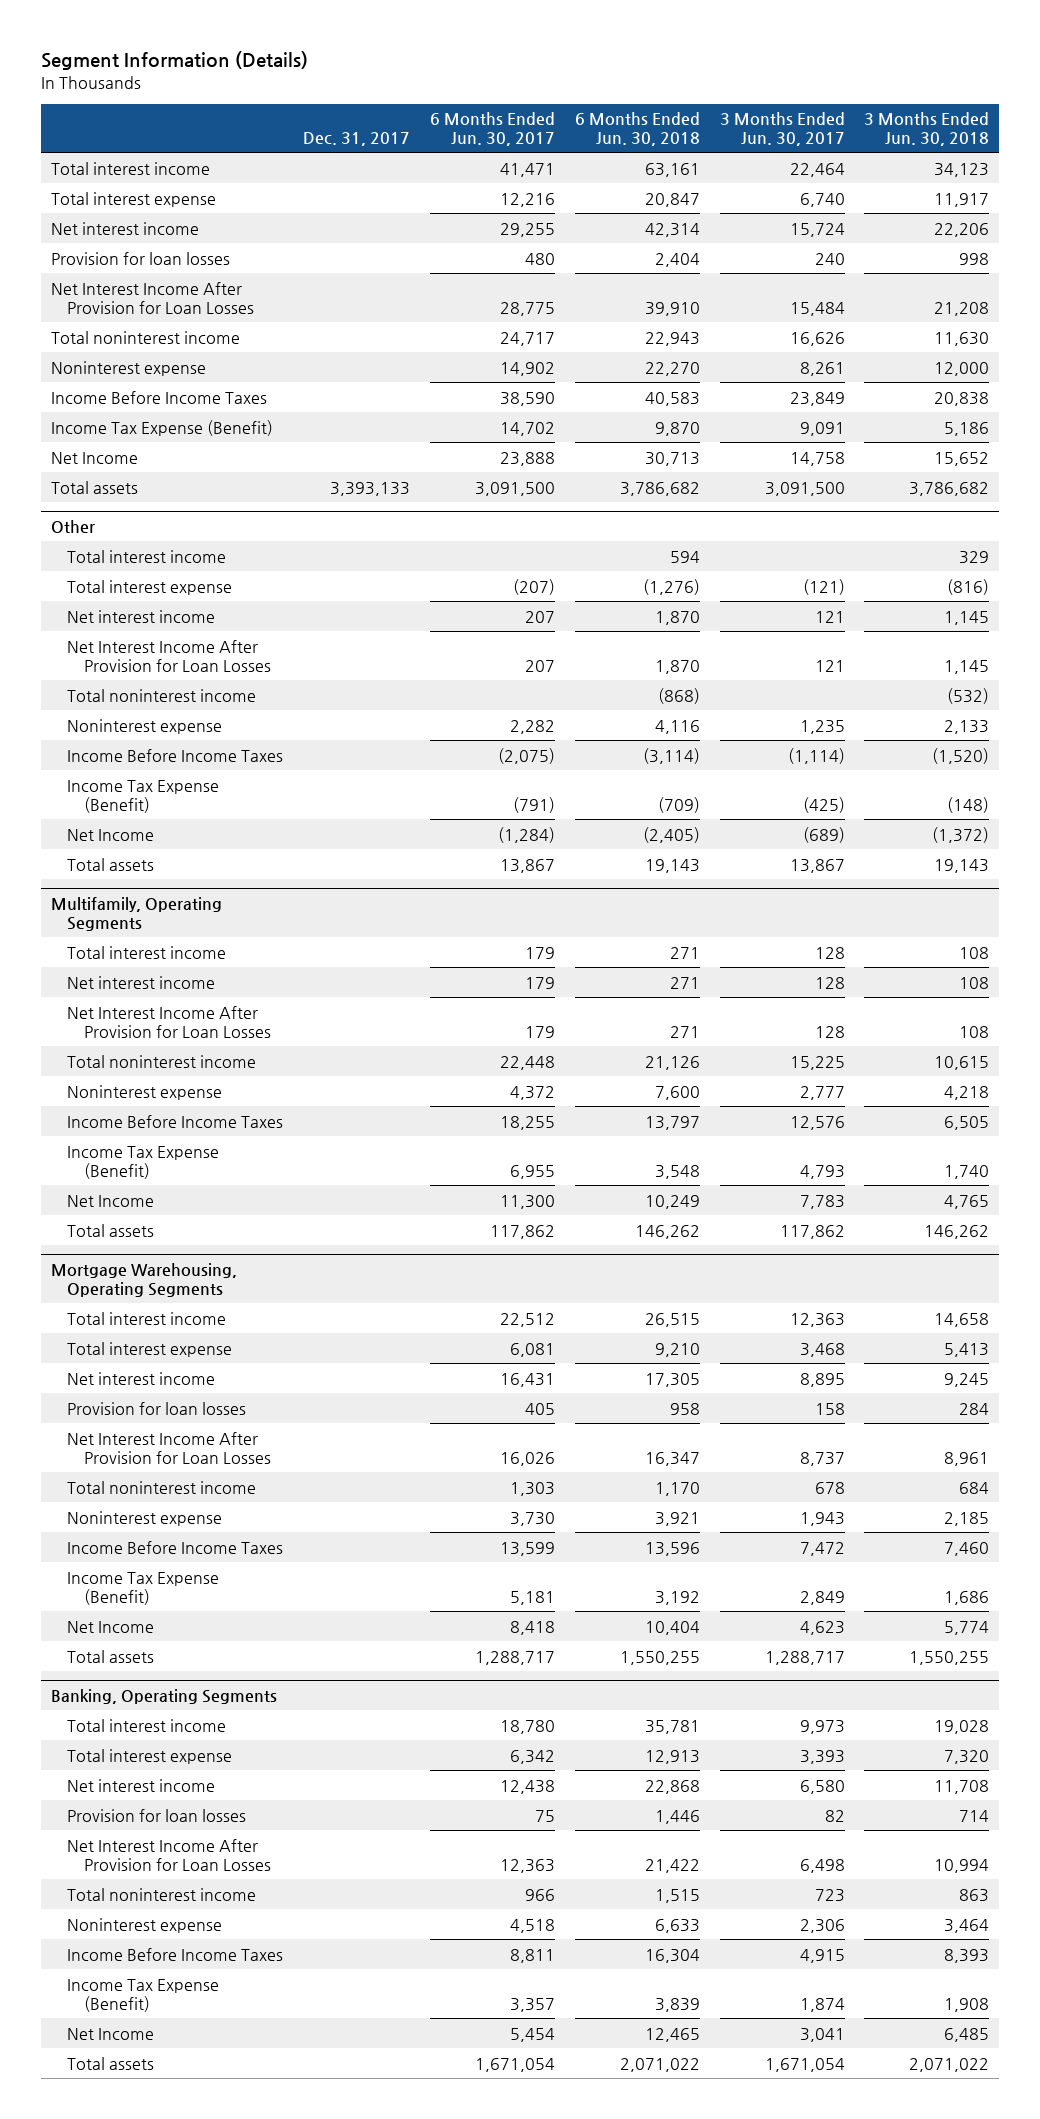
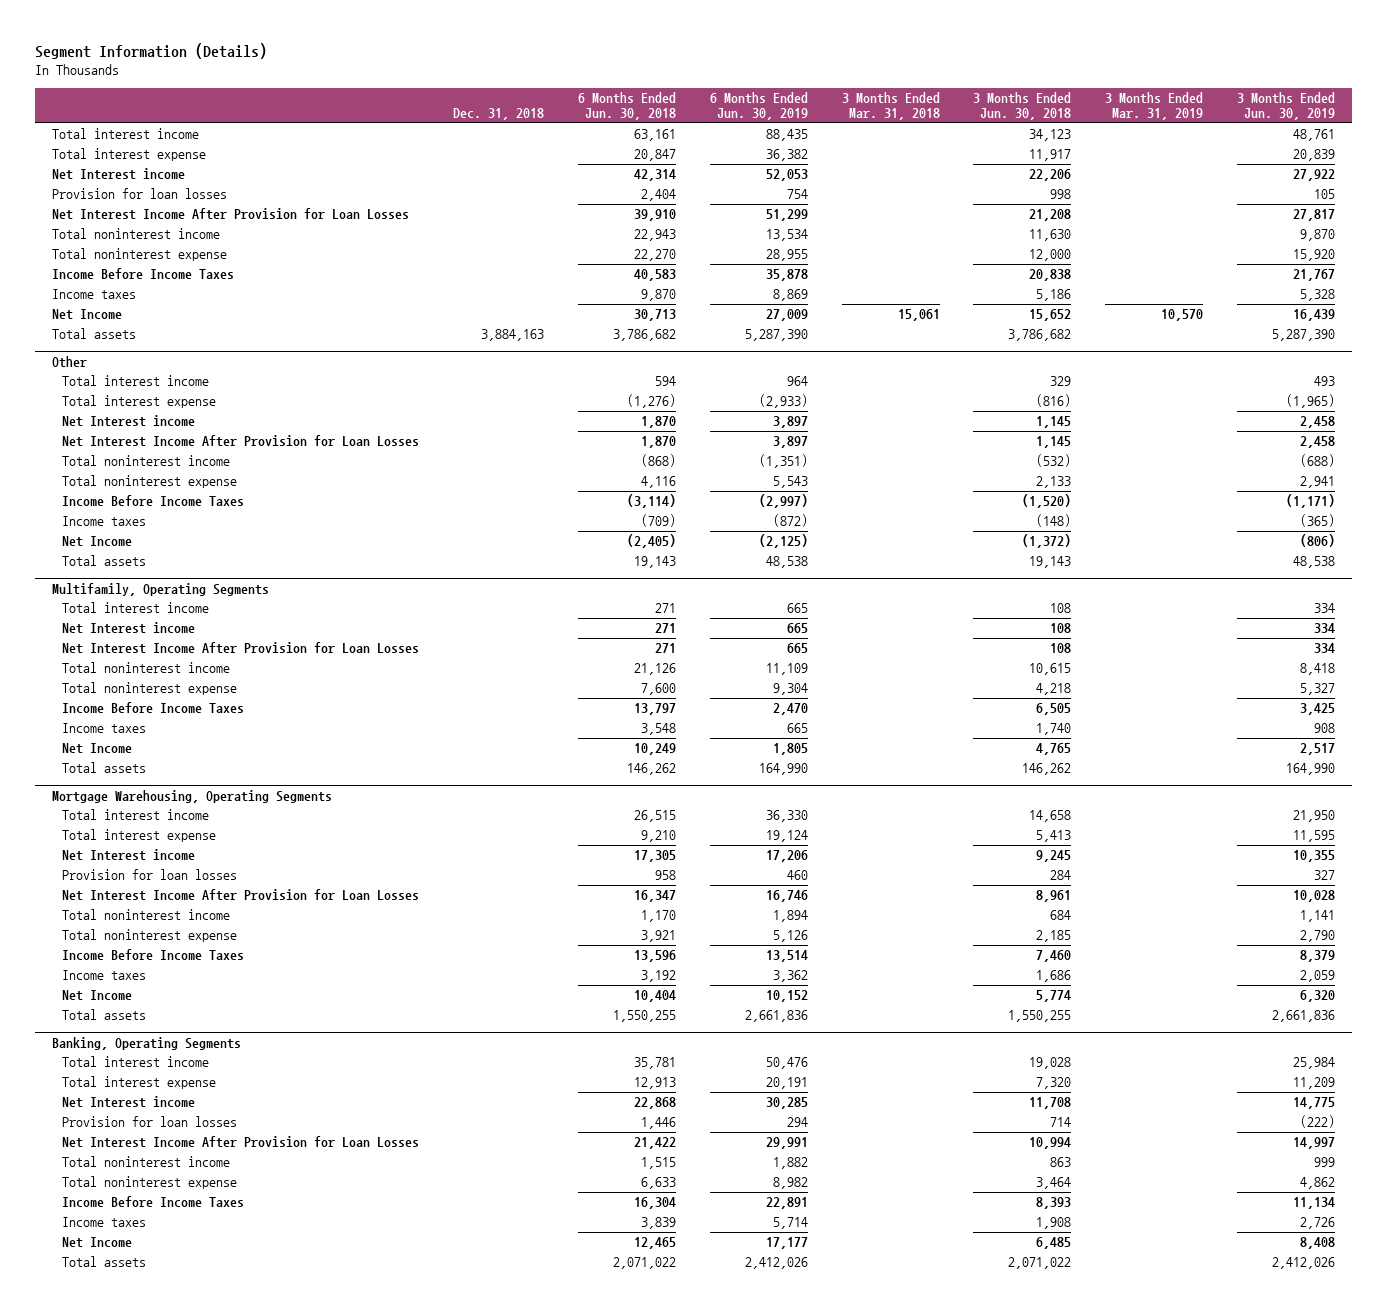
[303,132,411,147] Dec. 31, 2017 -> none
[429,112,555,147] 6 Months Ended Jun. 30, 2017 -> none
[719,112,845,147] 3 Months Ended Jun. 30, 2017 -> none
none -> [453,108,545,121] Dec. 31, 2018
none -> [709,91,808,121] 6 Months Ended Jun. 30, 2019
none -> [841,91,940,121] 3 Months Ended Mar. 31, 2018
none -> [1105,91,1204,121] 3 Months Ended Mar. 31, 2019
none -> [1236,91,1335,121] 3 Months Ended Jun. 30, 2019
[50,221,199,235] Net interest income -> [52,168,186,181] Net Interest income
[50,360,206,376] Noninterest expense -> [52,248,228,262] Total noninterest expense
[50,419,273,436] Income Tax Expense (Benefit) -> [52,289,137,300] Income taxes
[67,609,216,623] Net interest income -> [62,415,196,428] Net Interest income
[67,718,223,734] Noninterest expense -> [62,475,238,489] Total noninterest expense
[67,779,220,813] Income Tax Expense (Benefit) -> [62,516,147,527] Income taxes
[67,975,216,989] Net interest income -> [62,622,196,635] Net Interest income
[67,1084,223,1100] Noninterest expense -> [62,682,238,696] Total noninterest expense
[67,1145,220,1179] Income Tax Expense (Benefit) -> [62,723,147,734] Income taxes
[67,1371,216,1385] Net interest income -> [62,849,196,862] Net Interest income
[67,1510,223,1526] Noninterest expense -> [62,929,238,943] Total noninterest expense
[67,1571,220,1605] Income Tax Expense (Benefit) -> [62,970,147,981] Income taxes
[67,1778,216,1792] Net interest income -> [62,1096,196,1109] Net Interest income
[67,1917,223,1933] Noninterest expense -> [62,1176,238,1190] Total noninterest expense
[67,1978,220,2012] Income Tax Expense (Benefit) -> [62,1217,147,1228] Income taxes

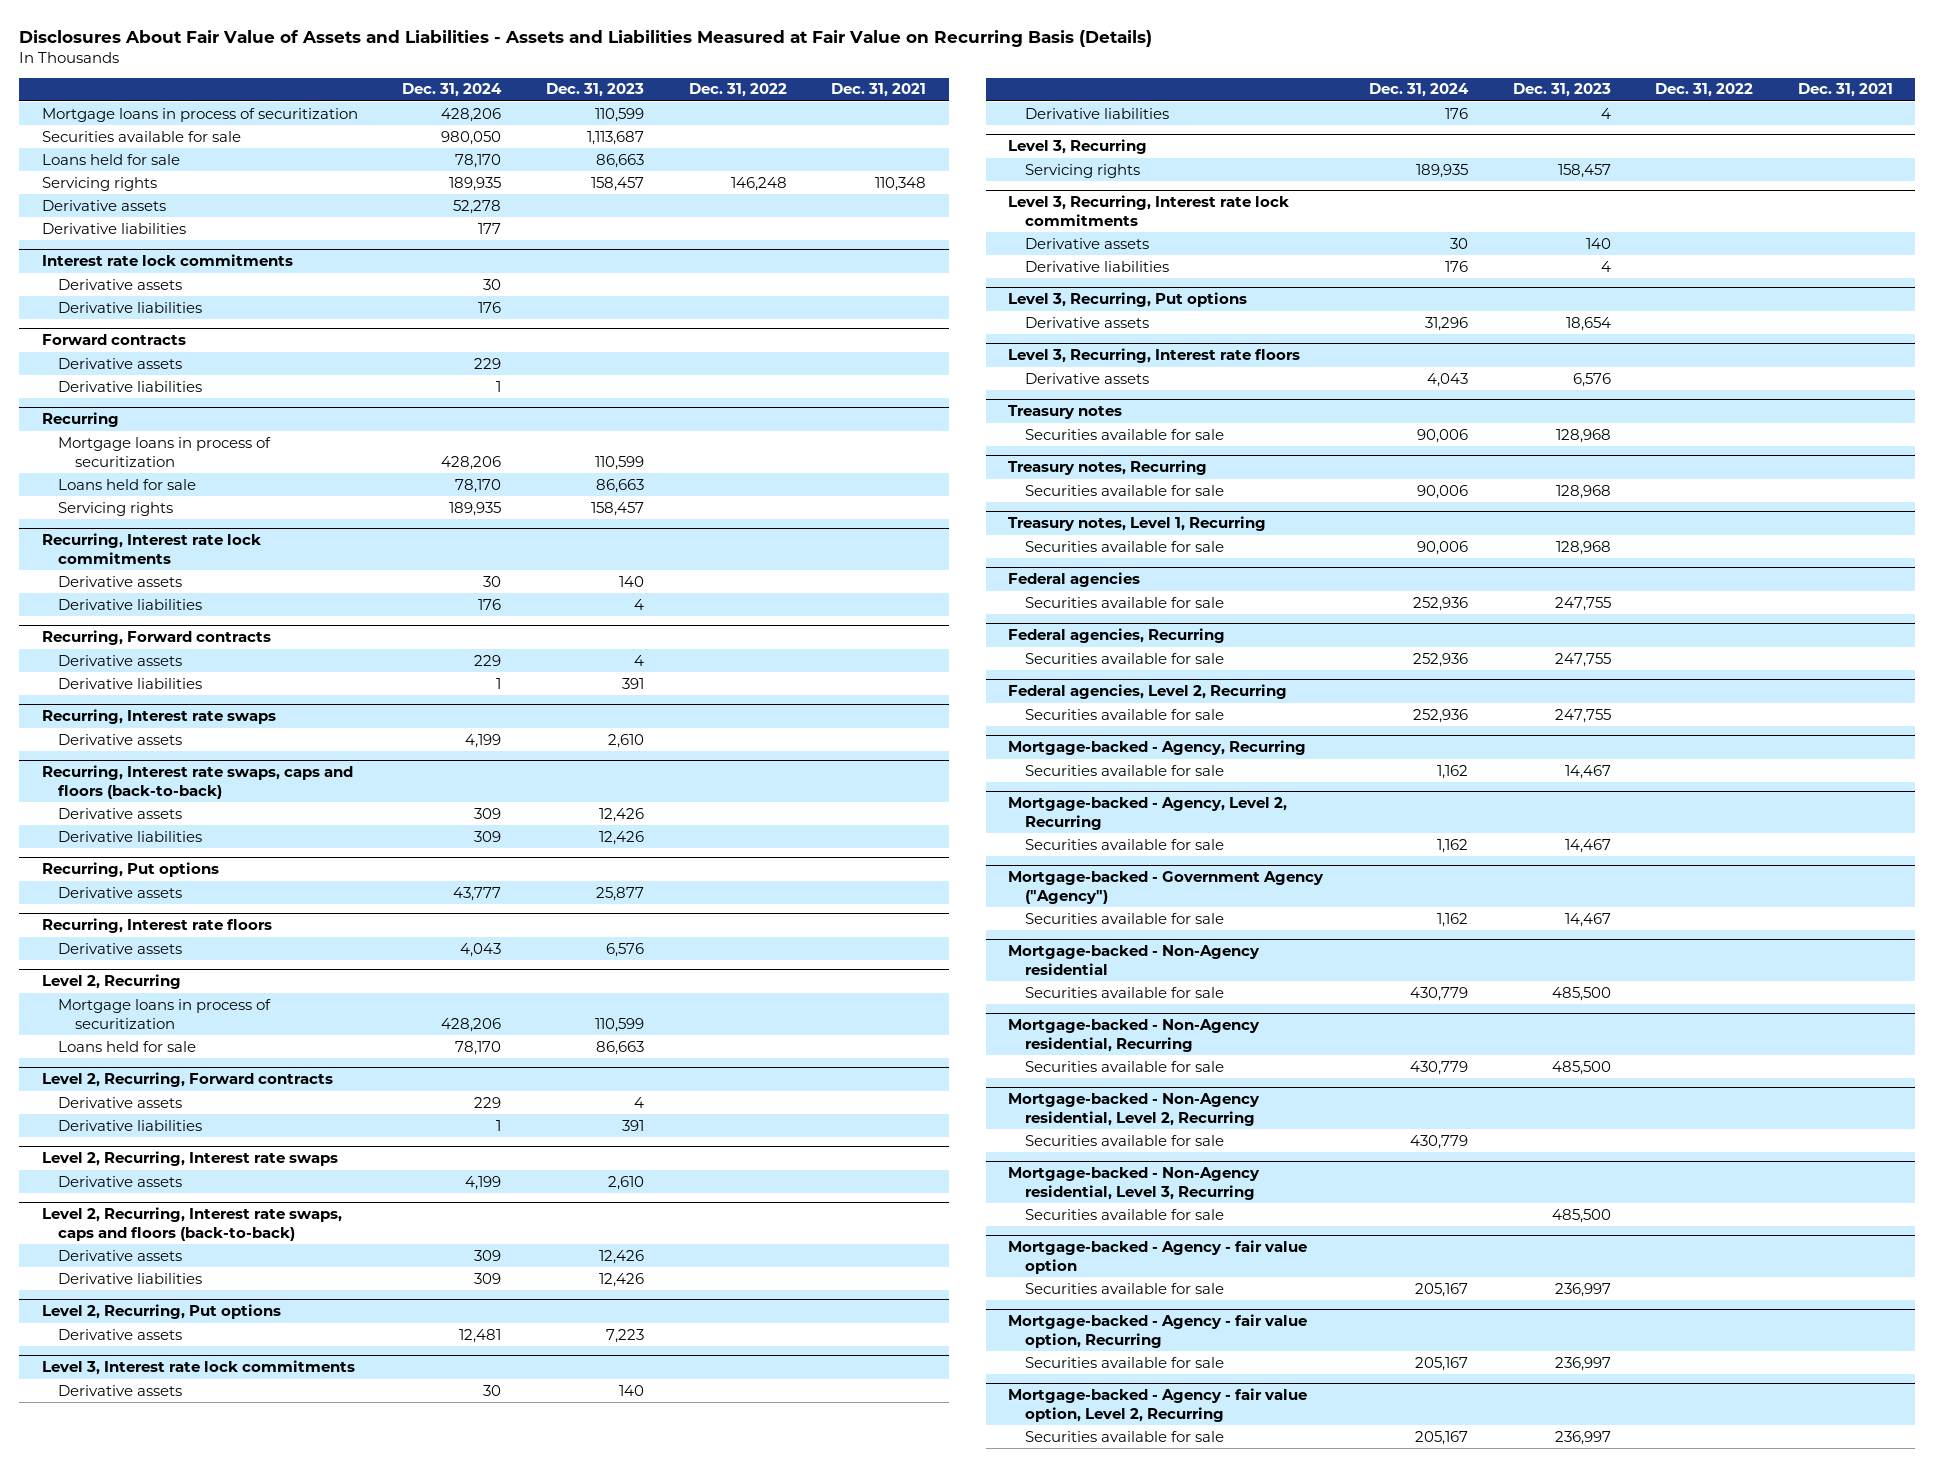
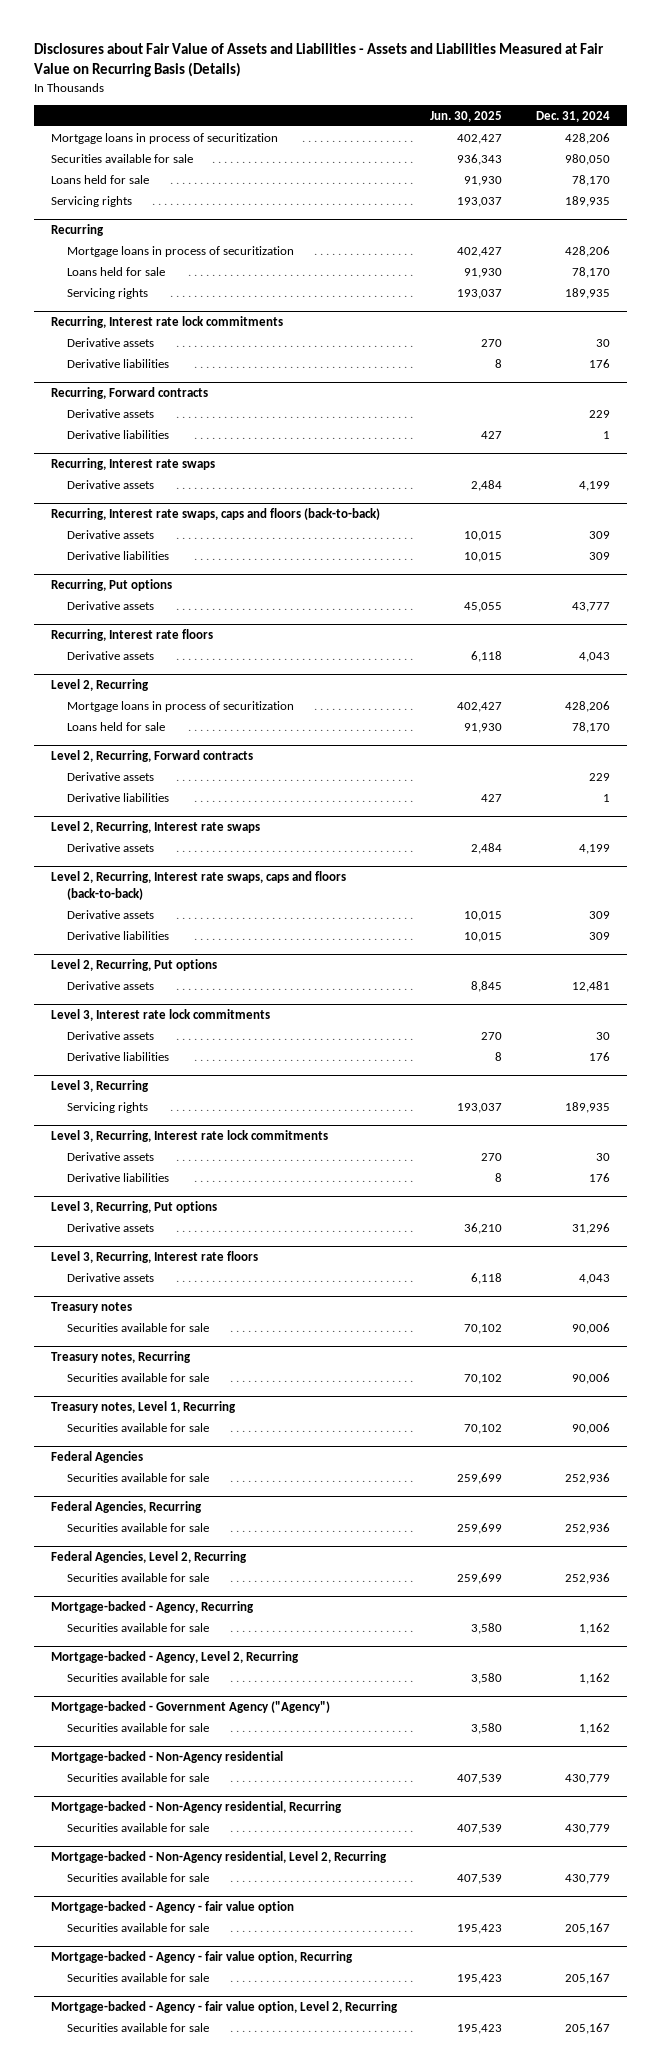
[19,29,1153,47] Disclosures About Fair Value of Assets and Liabilities - Assets and Liabilities Measured at Fair Value on Recurring Basis (Details) -> [33,43,604,78] Disclosures about Fair Value of Assets and Liabilities - Assets and Liabilities Measured at Fair Value on Recurring Basis (Details)
[545,83,644,98] Dec. 31, 2023 -> none
[688,83,787,98] Dec. 31, 2022 -> none
[831,83,927,98] Dec. 31, 2021 -> none
none -> [430,110,503,122] Jun. 30, 2025
[41,199,166,211] Derivative assets -> none
[41,222,186,234] Derivative liabilities -> none
[41,254,293,267] Interest rate lock commitments -> none
[58,278,183,290] Derivative assets -> none
[58,301,203,313] Derivative liabilities -> none
[41,334,186,346] Forward contracts -> none
[58,357,183,369] Derivative assets -> none
[58,380,203,392] Derivative liabilities -> none
[1008,572,1141,588] Federal agencies -> [50,1450,143,1463] Federal Agencies
[1008,628,1226,644] Federal agencies, Recurring -> [50,1500,202,1513] Federal Agencies, Recurring
[1008,684,1288,700] Federal agencies, Level 2, Recurring -> [50,1550,247,1563] Federal Agencies, Level 2, Recurring
[1008,1167,1261,1201] Mortgage-backed - Non-Agency residential, Level 3, Recurring -> none
[1024,1208,1224,1220] Securities available for sale -> none

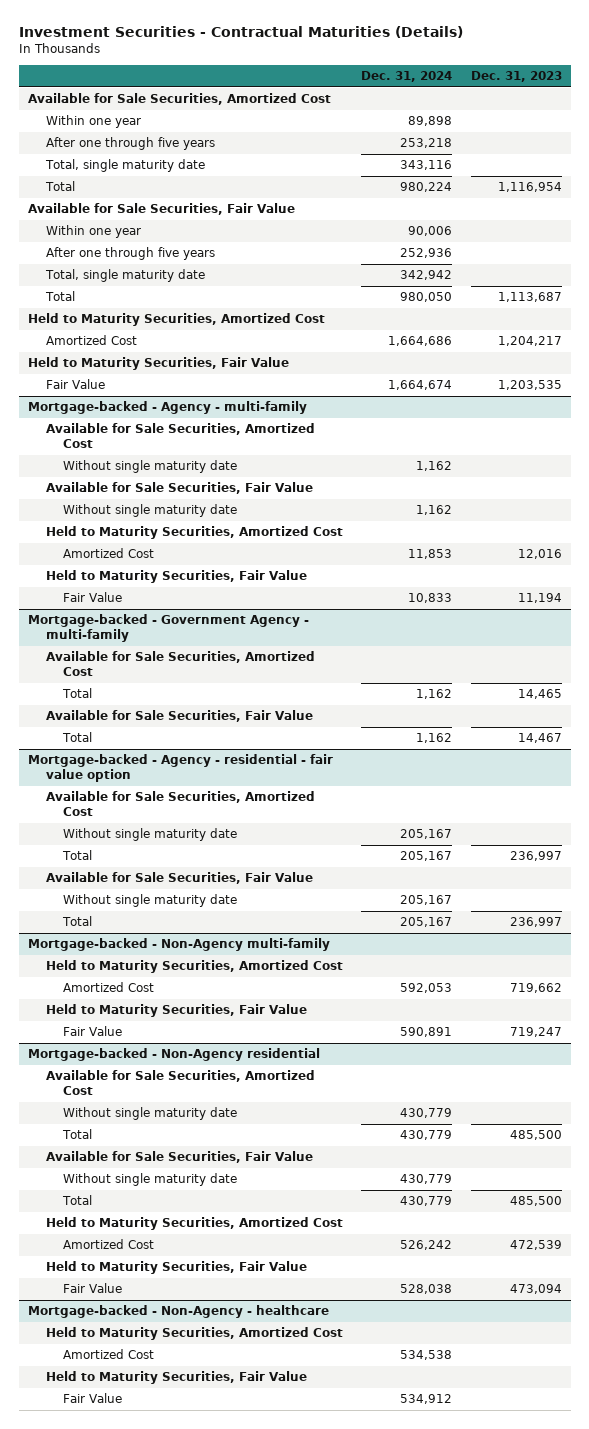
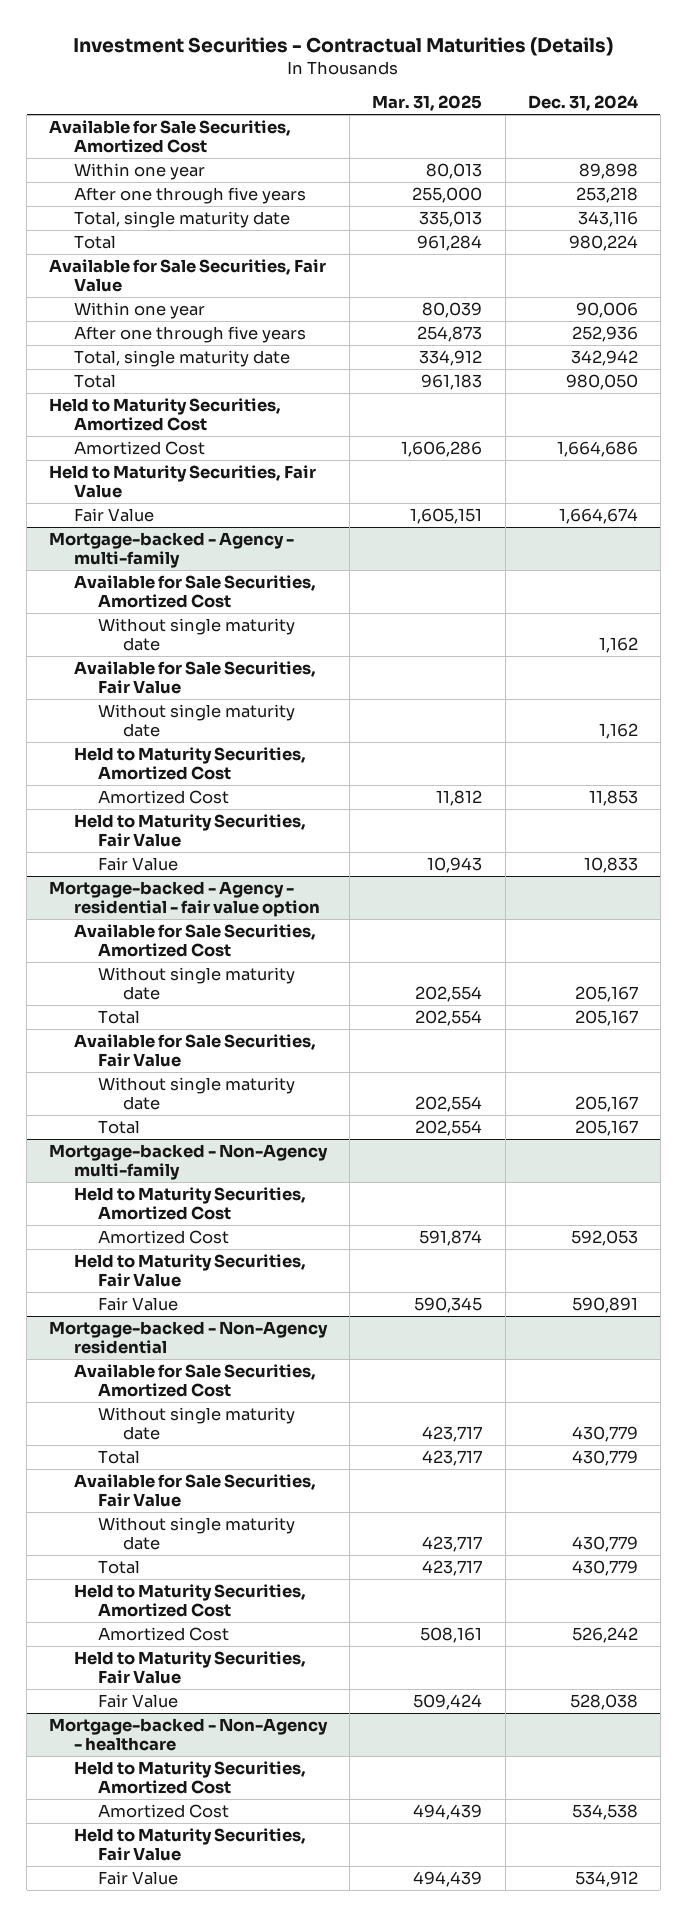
[470,71,562,83] Dec. 31, 2023 -> none
none -> [372,95,483,112] Mar. 31, 2025
[27,614,309,642] Mortgage-backed - Government Agency - multi-family -> none
[45,651,315,676] Available for Sale Securities, Amortized Cost -> none
[62,688,93,699] Total -> none
[45,710,313,723] Available for Sale Securities, Fair Value -> none
[62,732,93,743] Total -> none

